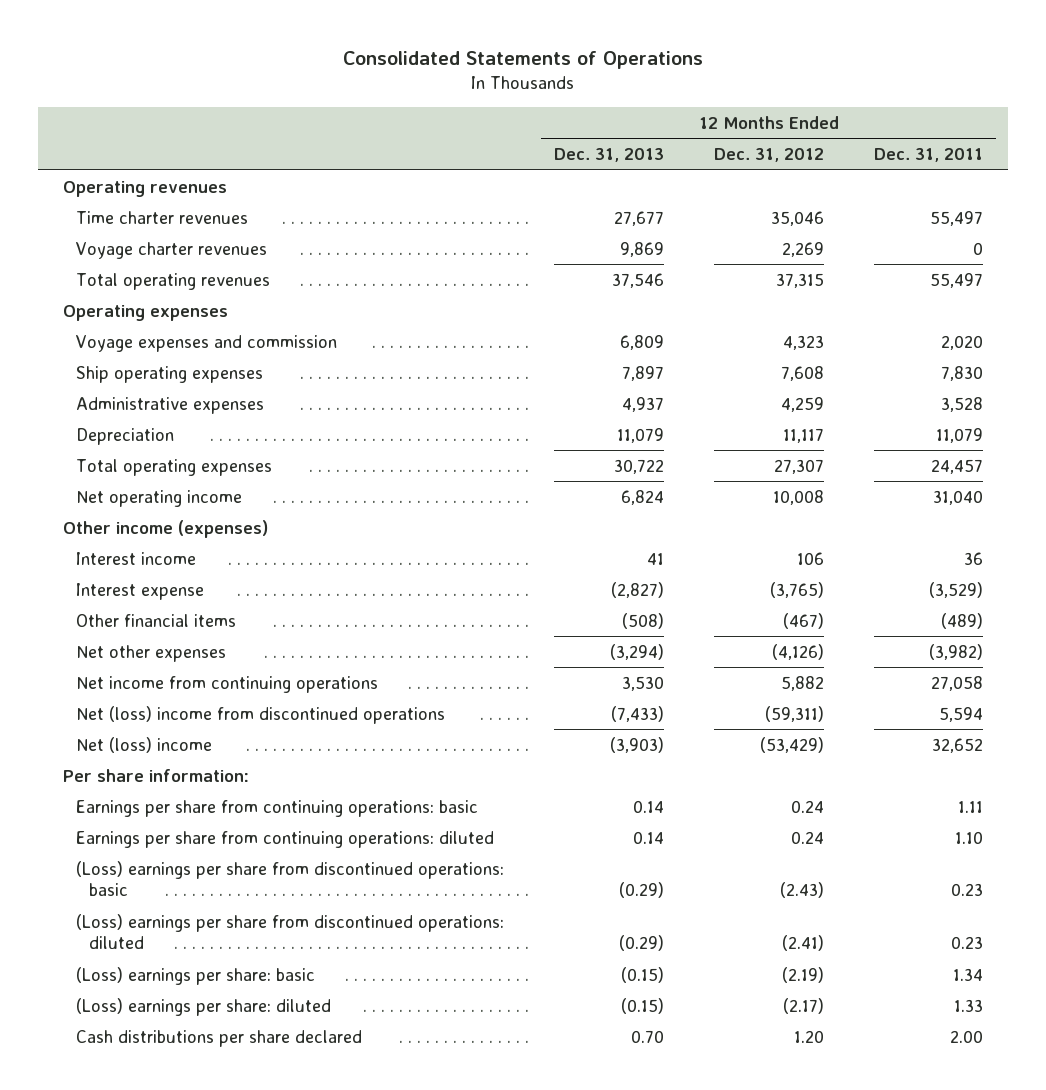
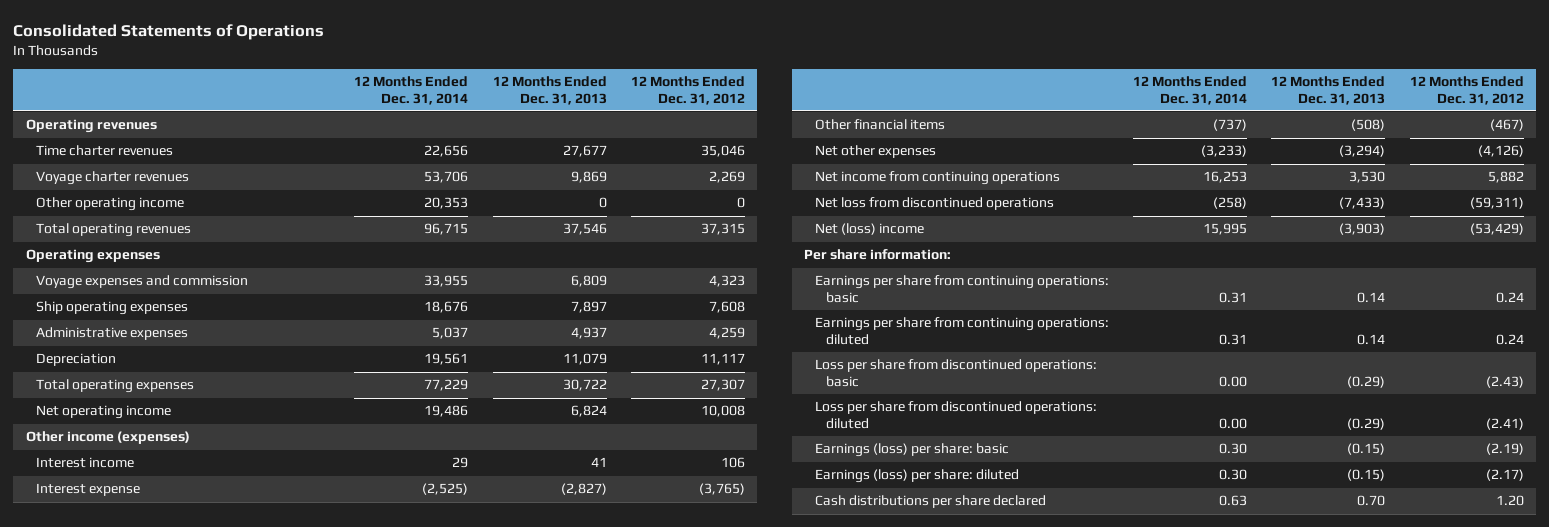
[874,148,984,163] Dec. 31, 2011 -> none
none -> [354,76,469,105] 12 Months Ended Dec. 31, 2014
none -> [36,197,185,212] Other operating income
[75,705,445,724] Net (loss) income from discontinued operations -> [815,197,1055,211] Net loss from discontinued operations
[75,860,504,897] (Loss) earnings per share from discontinued operations: basic -> [815,359,1098,387] Loss per share from discontinued operations: basic
[75,913,504,950] (Loss) earnings per share from discontinued operations: diluted -> [815,401,1098,429] Loss per share from discontinued operations: diluted
[75,966,315,985] (Loss) earnings per share: basic -> [815,443,1010,458] Earnings (loss) per share: basic
[75,997,331,1016] (Loss) earnings per share: diluted -> [815,469,1020,484] Earnings (loss) per share: diluted

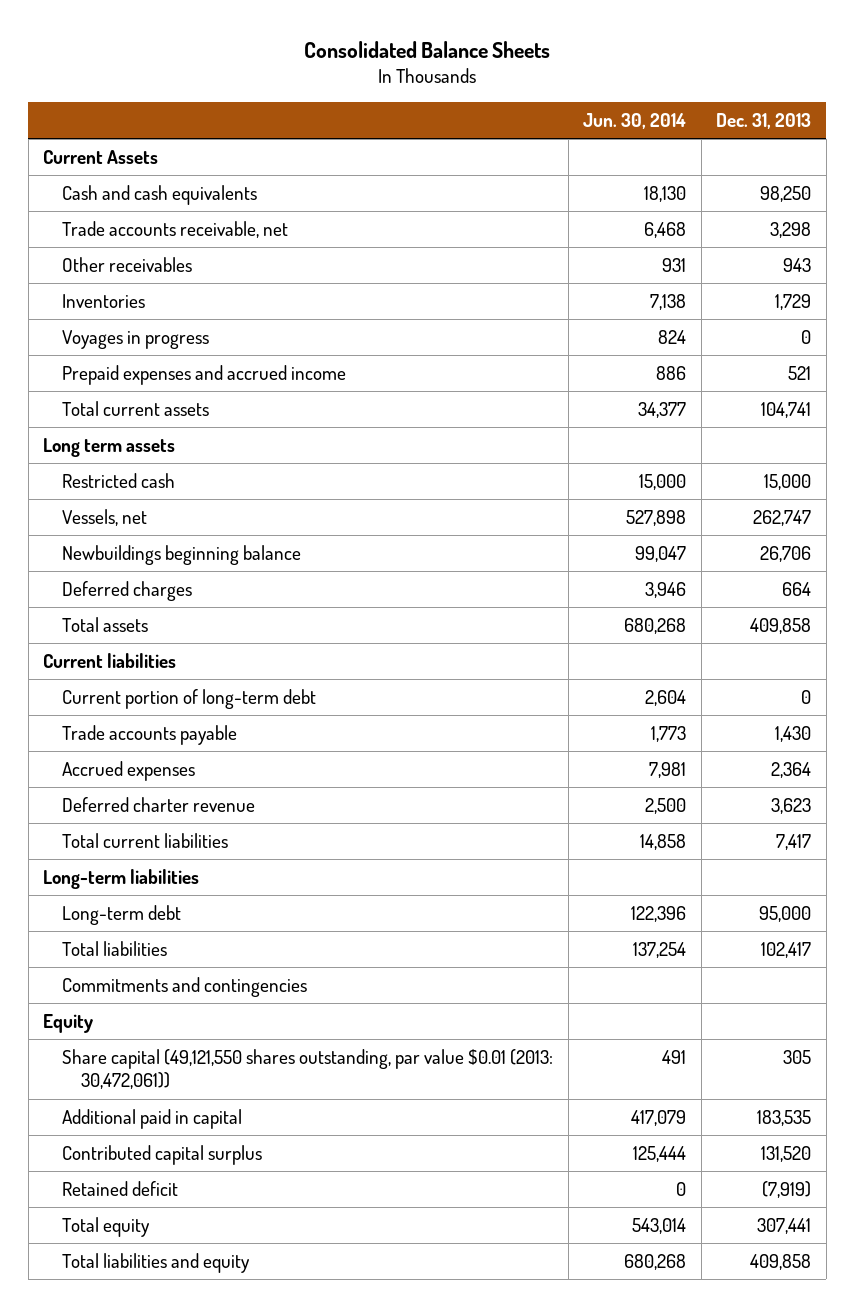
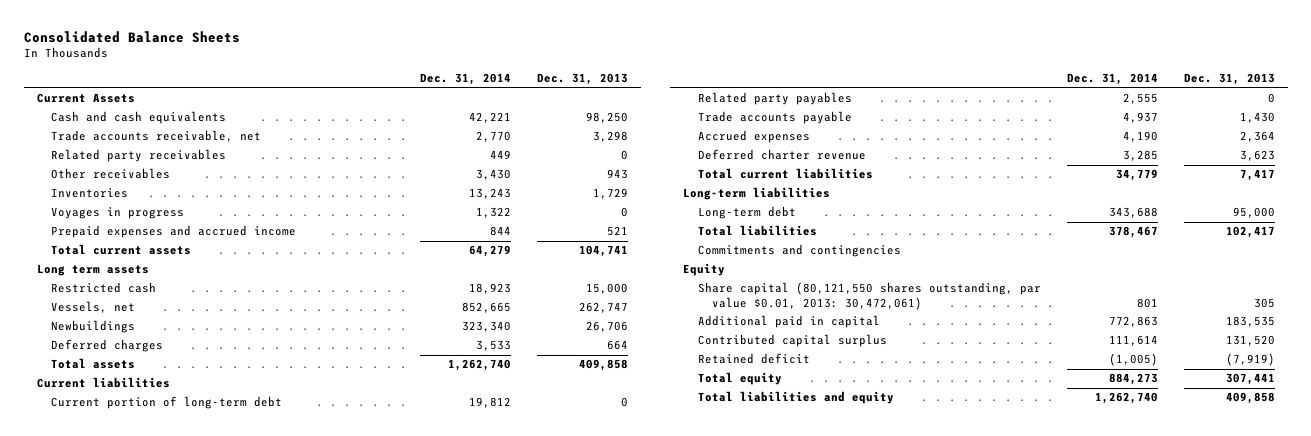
[583,113,687,130] Jun. 30, 2014 -> none
none -> [420,73,512,86] Dec. 31, 2014
none -> [51,149,227,163] Related party receivables
[62,545,302,566] Newbuildings beginning balance -> [51,320,136,334] Newbuildings
none -> [697,92,852,106] Related party payables
[62,1049,554,1090] Share capital (49,121,550 shares outstanding, par value $0.01 (2013: 30,472,061)) -> [697,282,1041,311] Share capital (80,121,550 shares outstanding, par value $0.01, 2013: 30,472,061)

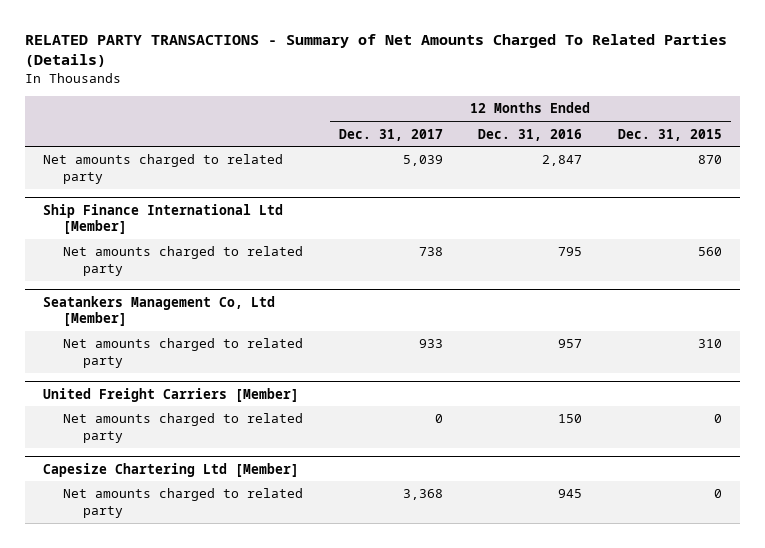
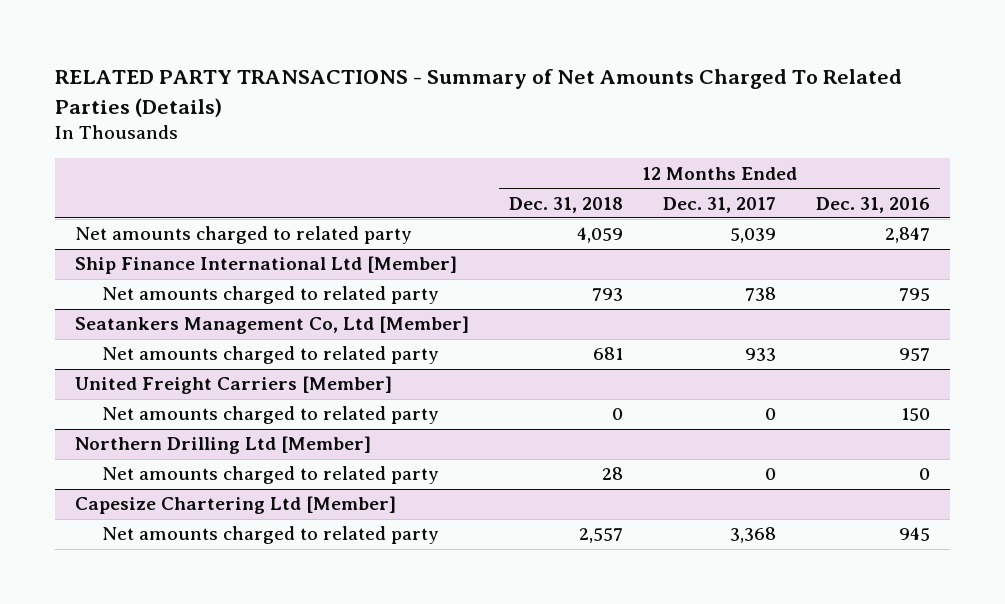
[617,128,722,141] Dec. 31, 2015 -> none
none -> [509,196,624,213] Dec. 31, 2018
none -> [75,436,372,455] Northern Drilling Ltd [Member]
none -> [102,466,440,485] Net amounts charged to related party

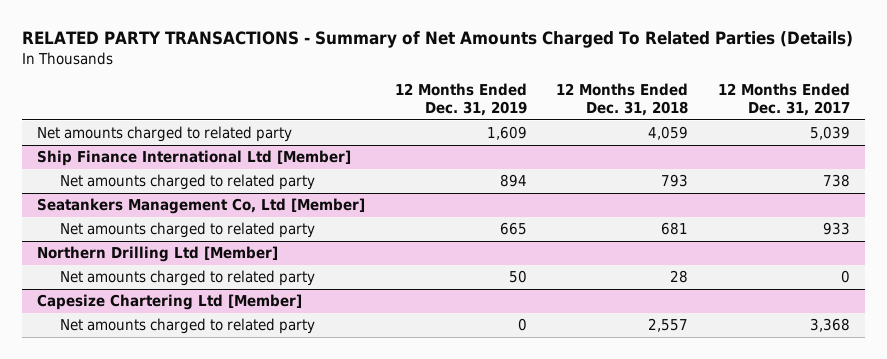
[816,196,931,213] Dec. 31, 2016 -> none
none -> [394,83,527,117] 12 Months Ended Dec. 31, 2019
[75,376,393,395] United Freight Carriers [Member] -> none
[102,406,440,425] Net amounts charged to related party -> none

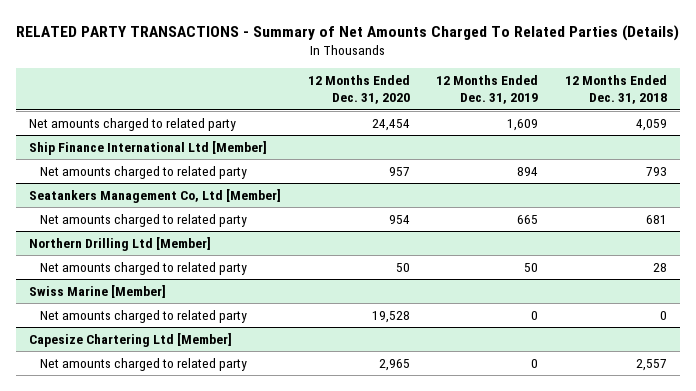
[717,83,850,117] 12 Months Ended Dec. 31, 2017 -> none
none -> [307,75,410,105] 12 Months Ended Dec. 31, 2020
none -> [29,284,167,298] Swiss Marine [Member]
none -> [39,309,247,323] Net amounts charged to related party

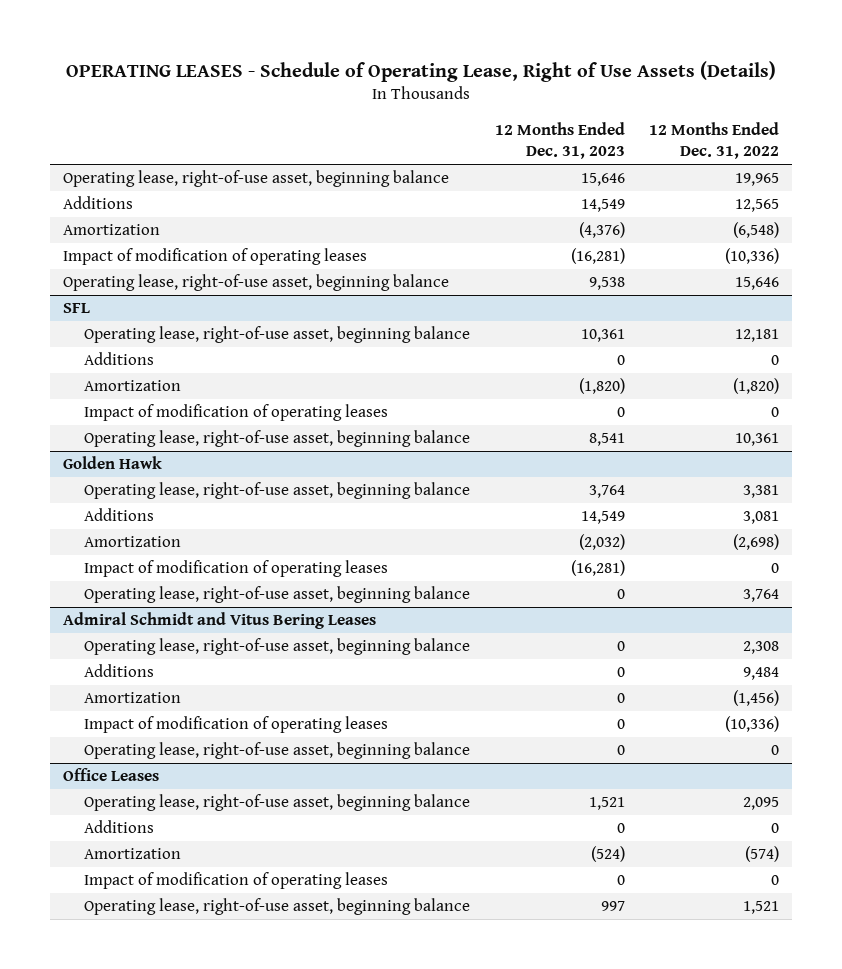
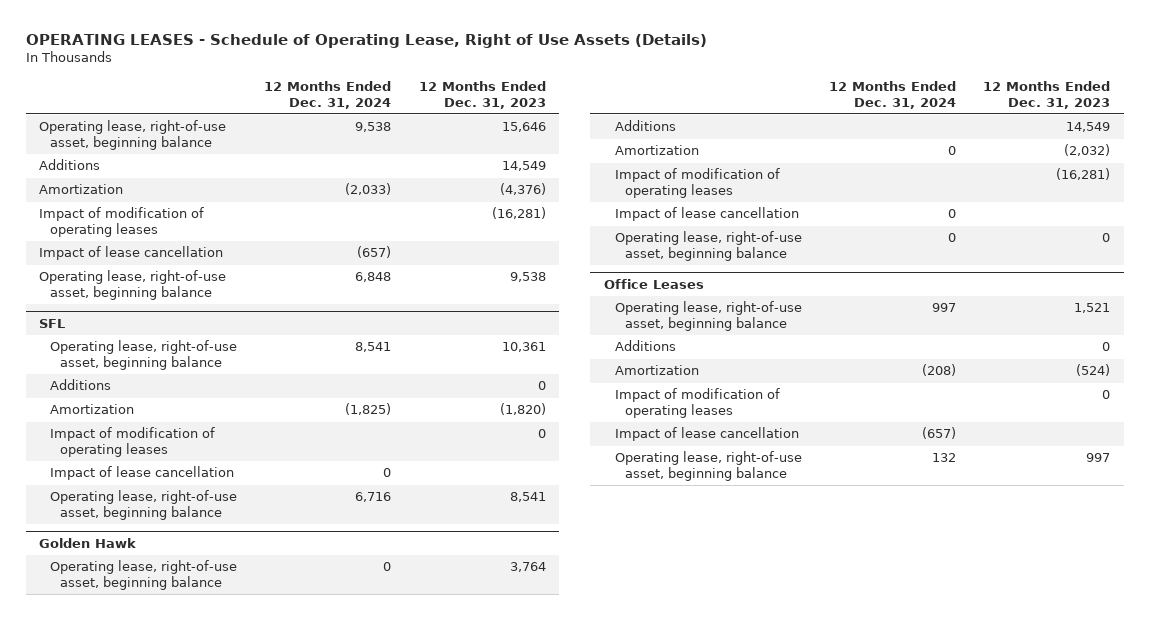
[649,121,780,160] 12 Months Ended Dec. 31, 2022 -> none
none -> [264,81,392,109] 12 Months Ended Dec. 31, 2024
none -> [39,246,224,261] Impact of lease cancellation
none -> [49,466,234,481] Impact of lease cancellation
[83,586,470,604] Operating lease, right-of-use asset, beginning balance -> none
[62,612,376,630] Admiral Schmidt and Vitus Bering Leases -> none
[83,638,470,656] Operating lease, right-of-use asset, beginning balance -> none
[83,664,154,678] Additions -> none
[83,692,181,704] Amortization -> none
[83,716,388,734] Impact of modification of operating leases -> none
none -> [614,207,799,222] Impact of lease cancellation
none -> [614,427,799,442] Impact of lease cancellation

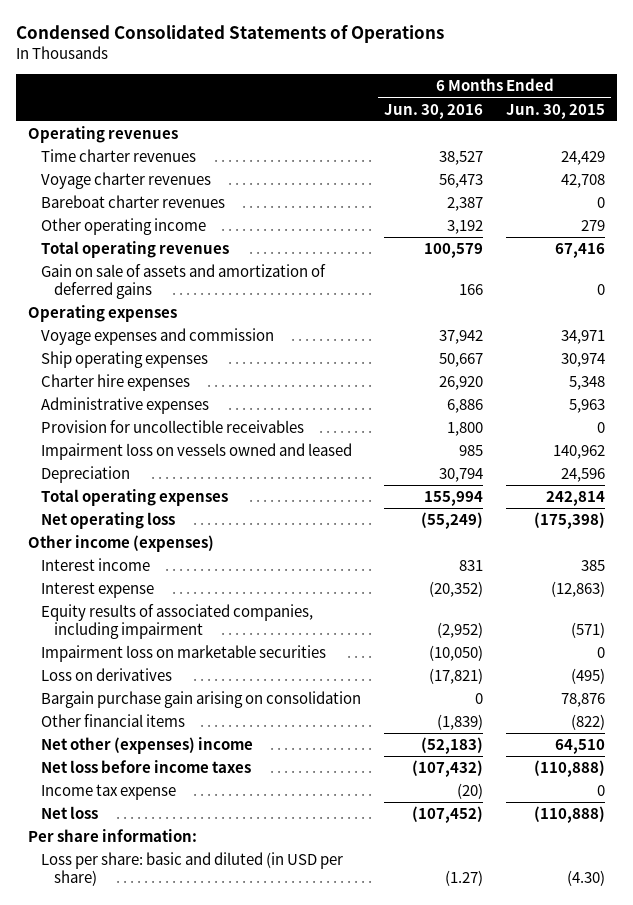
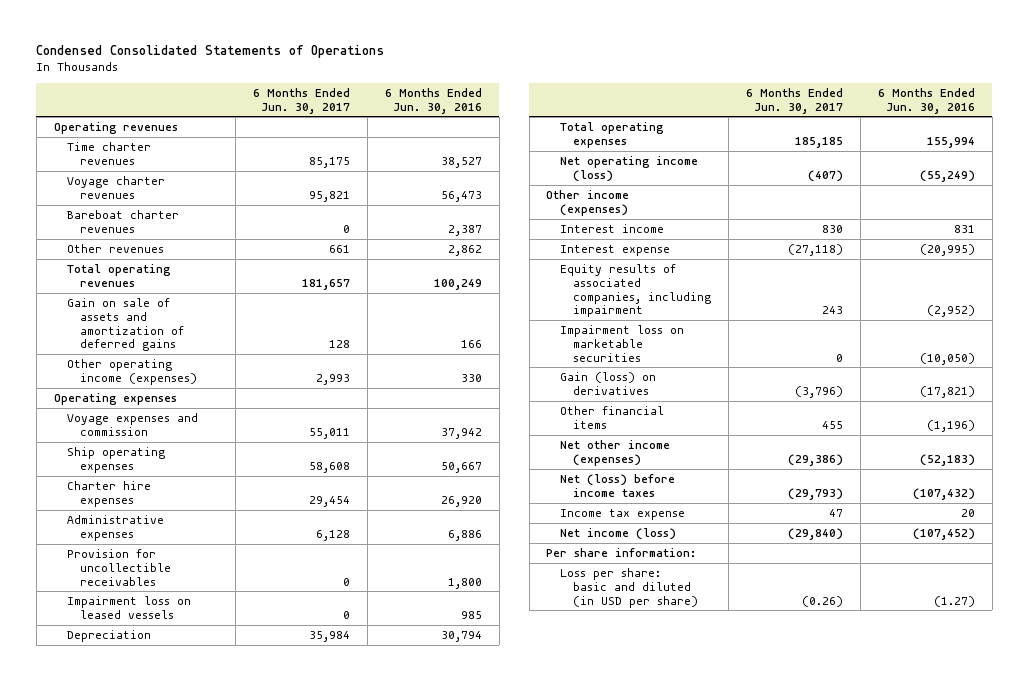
[506,103,606,119] Jun. 30, 2015 -> none
none -> [253,87,351,114] 6 Months Ended Jun. 30, 2017
[40,218,206,236] Other operating income -> [67,244,165,254] Other revenues
[446,220,483,235] 3,192 -> [447,245,482,257] 2,862
[423,243,483,259] 100,579 -> [433,278,482,290] 100,249
none -> [67,359,198,385] Other operating income (expenses)
[40,443,352,461] Impairment loss on vessels owned and leased -> [67,596,192,619] Impairment loss on leased vessels
[40,512,175,530] Net operating loss -> [559,156,698,182] Net operating income (loss)
[428,581,483,598] (20,352) -> [919,244,975,257] (20,995)
[40,691,361,709] Bargain purchase gain arising on consolidation -> none
[40,668,172,682] Loss on derivatives -> [559,372,656,395] Gain (loss) on derivatives
[436,714,483,731] (1,839) -> [926,419,975,432] (1,196)
[40,737,253,755] Net other (expenses) income -> [559,440,670,466] Net other income (expenses)
[40,760,251,774] Net loss before income taxes -> [559,474,675,497] Net (loss) before income taxes
[456,783,483,800] (20) -> [960,509,975,518] 20
[40,806,98,820] Net loss -> [559,528,676,541] Net income (loss)

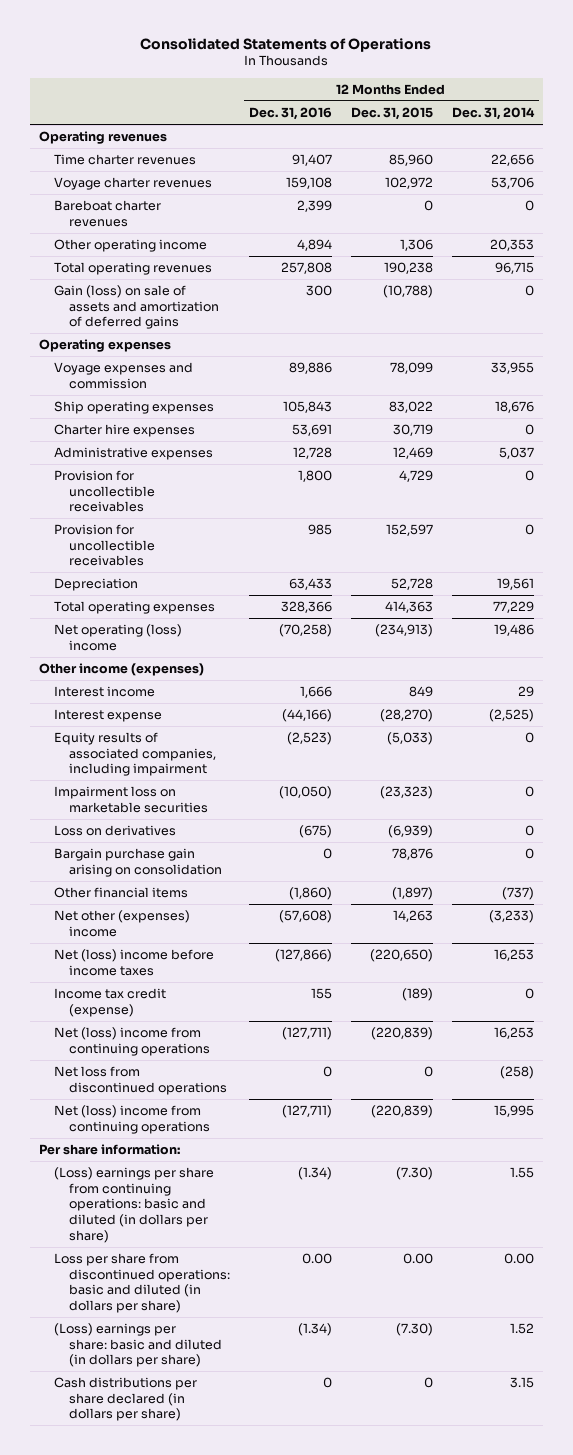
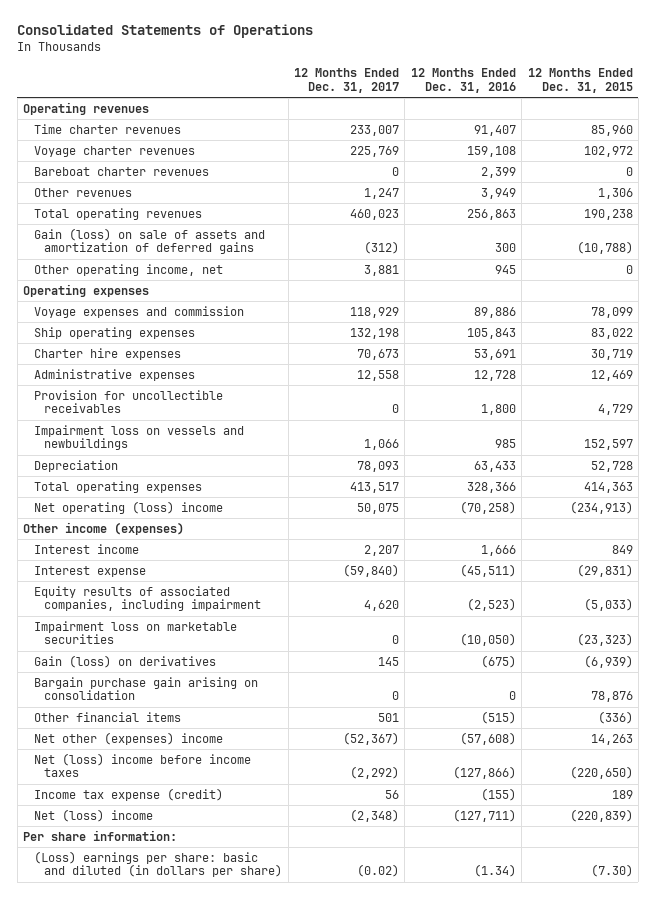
[451,106,535,120] Dec. 31, 2014 -> none
none -> [293,68,399,93] 12 Months Ended Dec. 31, 2017
[53,239,207,253] Other operating income -> [33,187,132,197] Other revenues
[296,239,332,252] 4,894 -> [480,187,516,199] 3,949
[280,262,332,275] 257,808 -> [466,208,516,220] 256,863
none -> [33,263,223,276] Other operating income, net
[53,524,155,567] Provision for uncollectible receivables -> [33,424,244,451] Impairment loss on vessels and newbuildings
[281,709,332,723] (44,166) -> [459,563,516,577] (45,511)
[379,709,433,723] (28,270) -> [576,563,633,577] (29,831)
[53,825,176,837] Loss on derivatives -> [33,654,216,668] Gain (loss) on derivatives
[288,887,332,901] (1,860) -> [480,710,516,724] (515)
[391,887,433,901] (1,897) -> [597,710,633,724] (336)
[53,1027,210,1056] Net (loss) income from continuing operations -> none
[53,1066,227,1095] Net loss from discontinued operations -> none
[53,988,166,1017] Income tax credit (expense) -> [33,787,223,801] Income tax expense (credit)
[310,988,332,1000] 155 -> [480,787,516,801] (155)
[401,988,433,1002] (189) -> [611,789,633,799] 189
[53,1105,210,1134] Net (loss) income from continuing operations -> [33,808,153,822] Net (loss) income
[53,1167,214,1243] (Loss) earnings per share from continuing operations: basic and diluted (in dollars per share) -> none
[53,1253,230,1313] Loss per share from discontinued operations: basic and diluted (in dollars per share) -> none
[53,1377,197,1422] Cash distributions per share declared (in dollars per share) -> none

